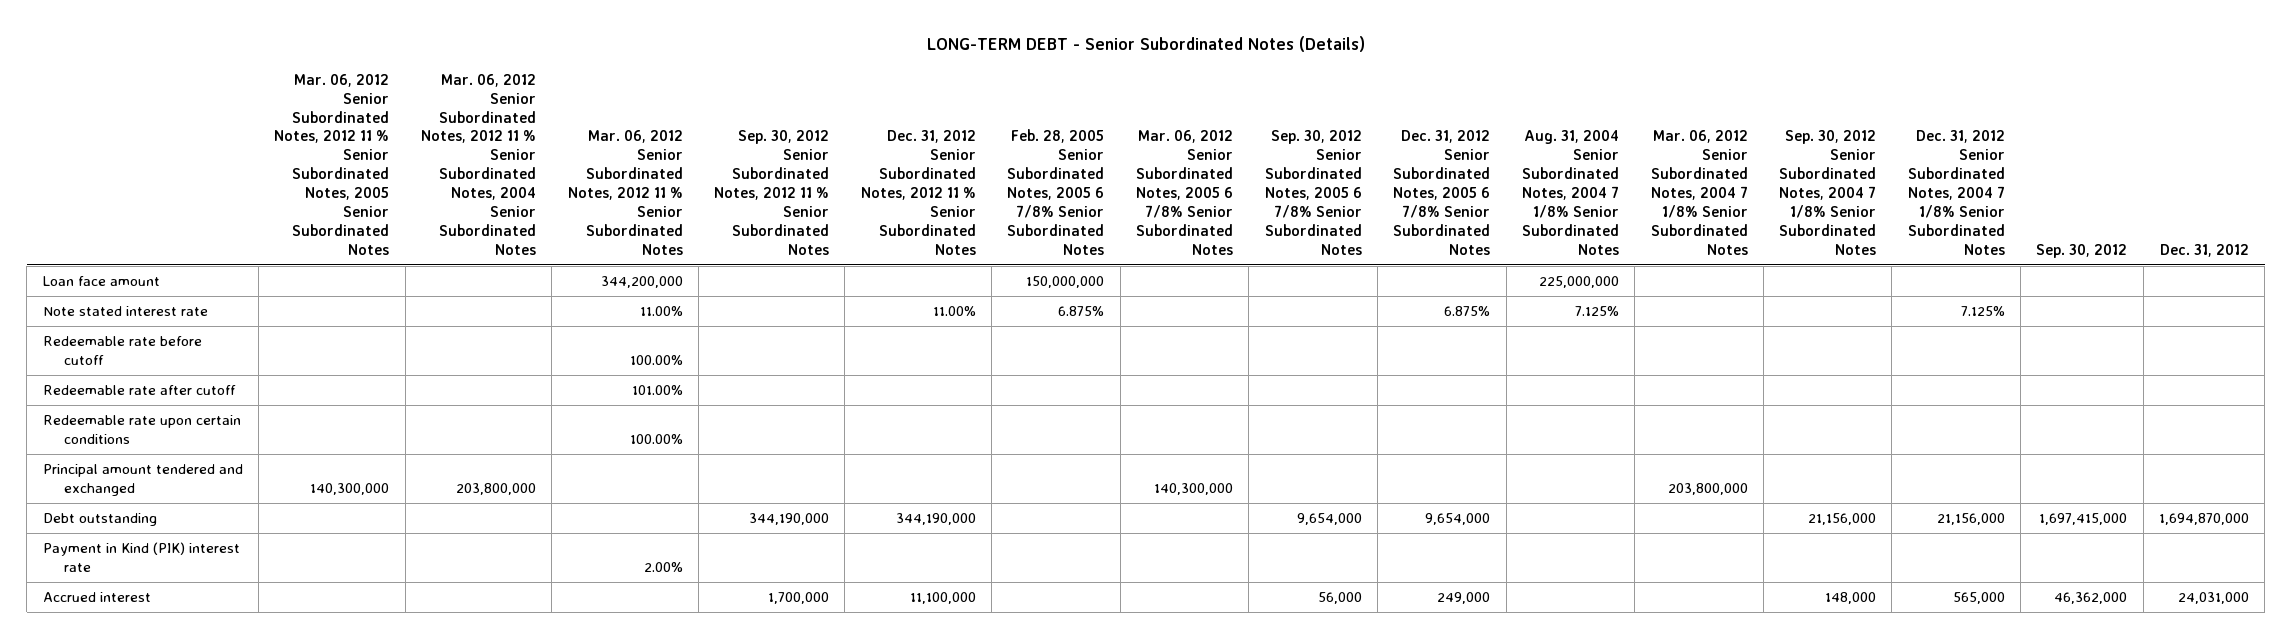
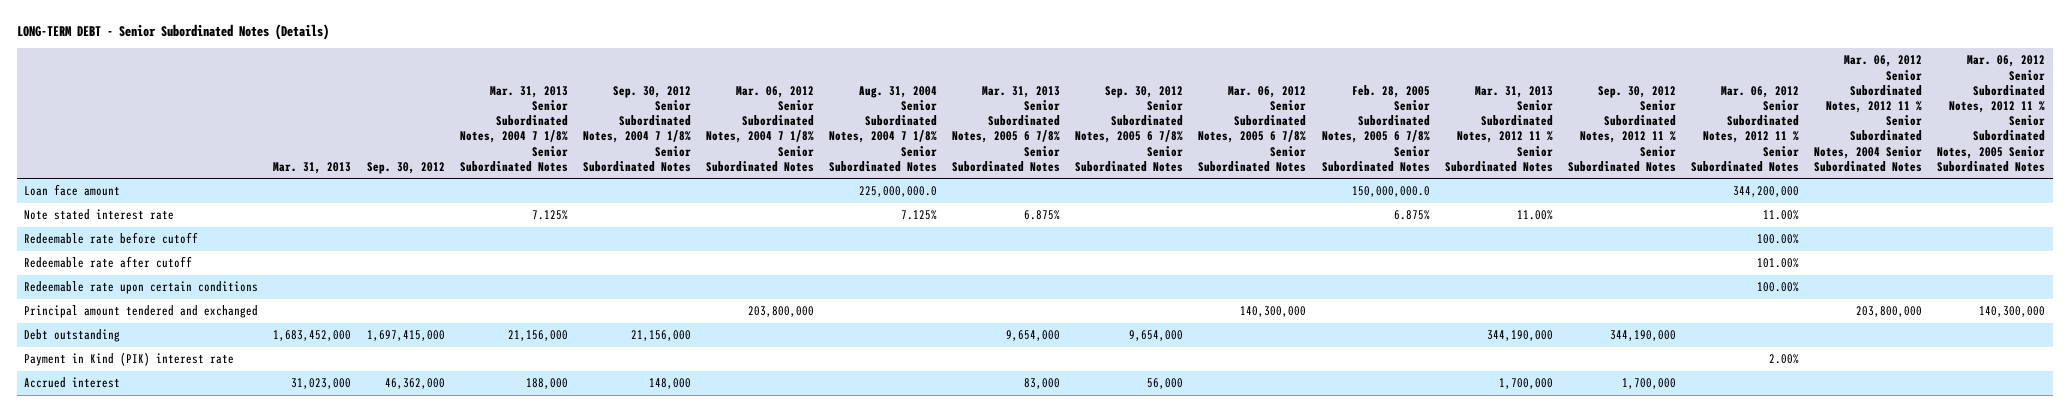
[860,130,976,255] Dec. 31, 2012 Senior Subordinated Notes, 2012 11 % Senior Subordinated Notes -> none
[1393,130,1491,255] Dec. 31, 2012 Senior Subordinated Notes, 2005 6 7/8% Senior Subordinated Notes -> none
[1907,130,2005,255] Dec. 31, 2012 Senior Subordinated Notes, 2004 7 1/8% Senior Subordinated Notes -> none
[2160,243,2250,257] Dec. 31, 2012 -> none
none -> [273,161,352,174] Mar. 31, 2013
none -> [459,85,568,172] Mar. 31, 2013 Senior Subordinated Notes, 2004 7 1/8% Senior Subordinated Notes
none -> [952,85,1061,172] Mar. 31, 2013 Senior Subordinated Notes, 2005 6 7/8% Senior Subordinated Notes
none -> [1444,85,1553,172] Mar. 31, 2013 Senior Subordinated Notes, 2012 11 % Senior Subordinated Notes
[1026,276,1105,289] 150,000,000 -> [1351,186,1430,198] 150,000,000.0
[1538,276,1619,289] 225,000,000 -> [859,186,938,198] 225,000,000.0

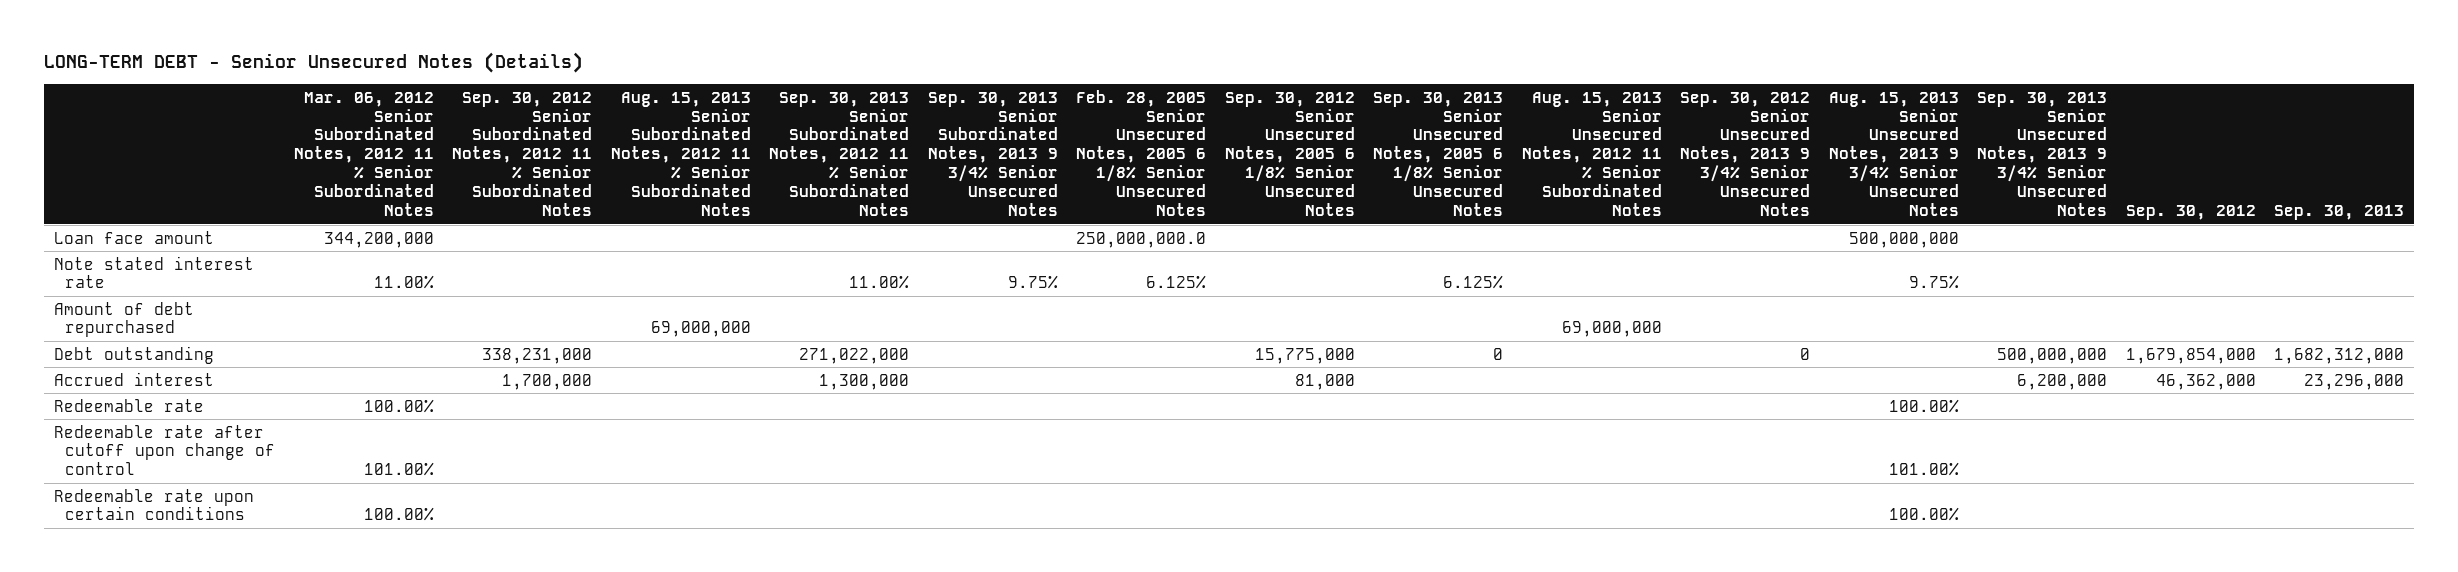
[16,23,329,40] LONG-TERM DEBT - Senior Subordinated Notes (Details) -> [44,52,584,74] LONG-TERM DEBT - Senior Unsecured Notes (Details)
[273,161,352,174] Mar. 31, 2013 -> none
[459,85,568,172] Mar. 31, 2013 Senior Subordinated Notes, 2004 7 1/8% Senior Subordinated Notes -> none
[582,85,691,172] Sep. 30, 2012 Senior Subordinated Notes, 2004 7 1/8% Senior Subordinated Notes -> none
[705,85,814,172] Mar. 06, 2012 Senior Subordinated Notes, 2004 7 1/8% Senior Subordinated Notes -> none
[829,85,938,172] Aug. 31, 2004 Senior Subordinated Notes, 2004 7 1/8% Senior Subordinated Notes -> none
[952,85,1061,172] Mar. 31, 2013 Senior Subordinated Notes, 2005 6 7/8% Senior Subordinated Notes -> none
[1075,85,1184,172] Sep. 30, 2012 Senior Subordinated Notes, 2005 6 7/8% Senior Subordinated Notes -> none
[1198,85,1307,172] Mar. 06, 2012 Senior Subordinated Notes, 2005 6 7/8% Senior Subordinated Notes -> none
[1321,84,1430,172] Feb. 28, 2005 Senior Subordinated Notes, 2005 6 7/8% Senior Subordinated Notes -> none
[1444,85,1553,172] Mar. 31, 2013 Senior Subordinated Notes, 2012 11 % Senior Subordinated Notes -> none
[1814,55,1923,172] Mar. 06, 2012 Senior Subordinated Notes, 2012 11 % Senior Subordinated Notes, 2004 Senior Subordinated Notes -> none
[1937,55,2046,172] Mar. 06, 2012 Senior Subordinated Notes, 2012 11 % Senior Subordinated Notes, 2005 Senior Subordinated Notes -> none
none -> [610,91,751,217] Aug. 15, 2013 Senior Subordinated Notes, 2012 11 % Senior Subordinated Notes
none -> [769,91,910,217] Sep. 30, 2013 Senior Subordinated Notes, 2012 11 % Senior Subordinated Notes
none -> [927,91,1058,217] Sep. 30, 2013 Senior Subordinated Notes, 2013 9 3/4% Senior Unsecured Notes
none -> [1076,89,1207,217] Feb. 28, 2005 Senior Unsecured Notes, 2005 6 1/8% Senior Unsecured Notes
none -> [1224,91,1355,217] Sep. 30, 2012 Senior Unsecured Notes, 2005 6 1/8% Senior Unsecured Notes
none -> [1373,91,1504,217] Sep. 30, 2013 Senior Unsecured Notes, 2005 6 1/8% Senior Unsecured Notes
none -> [1521,91,1662,217] Aug. 15, 2013 Senior Unsecured Notes, 2012 11 % Senior Subordinated Notes
none -> [1680,91,1811,217] Sep. 30, 2012 Senior Unsecured Notes, 2013 9 3/4% Senior Unsecured Notes
none -> [1828,91,1959,217] Aug. 15, 2013 Senior Unsecured Notes, 2013 9 3/4% Senior Unsecured Notes
none -> [1977,91,2108,217] Sep. 30, 2013 Senior Unsecured Notes, 2013 9 3/4% Senior Unsecured Notes
none -> [2274,205,2405,221] Sep. 30, 2013
[24,232,199,245] Redeemable rate before cutoff -> none
[24,256,193,269] Redeemable rate after cutoff -> none
[24,305,259,319] Principal amount tendered and exchanged -> none
[24,352,235,367] Payment in Kind (PIK) interest rate -> none
none -> [53,301,194,338] Amount of debt repurchased
[366,330,445,342] 1,697,415,000 -> [2125,347,2256,364] 1,679,854,000
[1609,330,1676,342] 344,190,000 -> [482,347,593,364] 338,231,000
none -> [53,398,204,412] Redeemable rate
none -> [53,424,276,476] Redeemable rate after cutoff upon change of control
[24,281,259,295] Redeemable rate upon certain conditions -> [53,488,254,521] Redeemable rate upon certain conditions

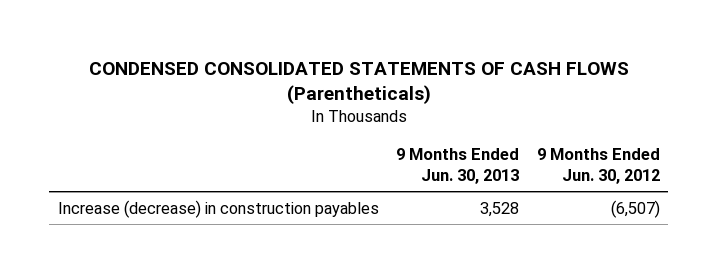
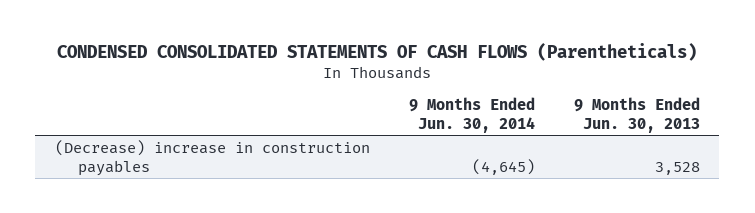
[536,148,660,185] 9 Months Ended Jun. 30, 2012 -> none
none -> [408,97,535,133] 9 Months Ended Jun. 30, 2014
[57,199,379,218] Increase (decrease) in construction payables -> [54,140,370,176] (Decrease) increase in construction payables

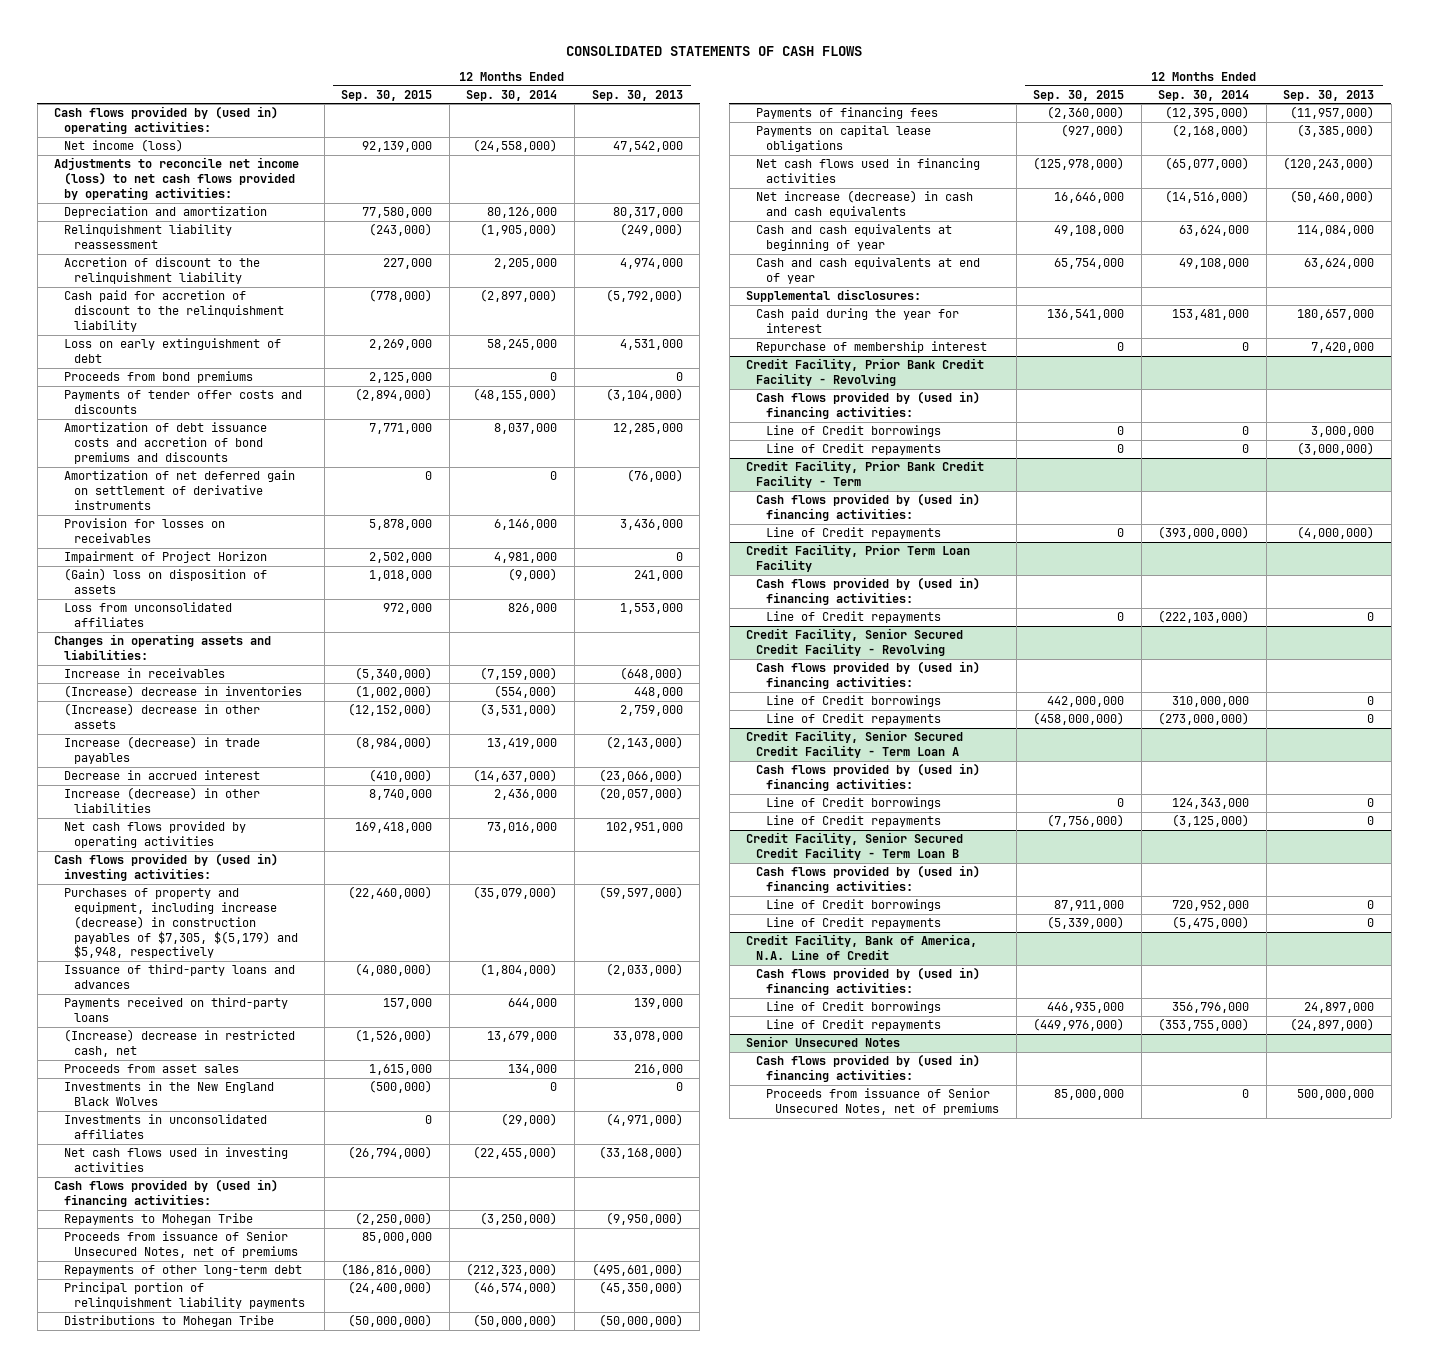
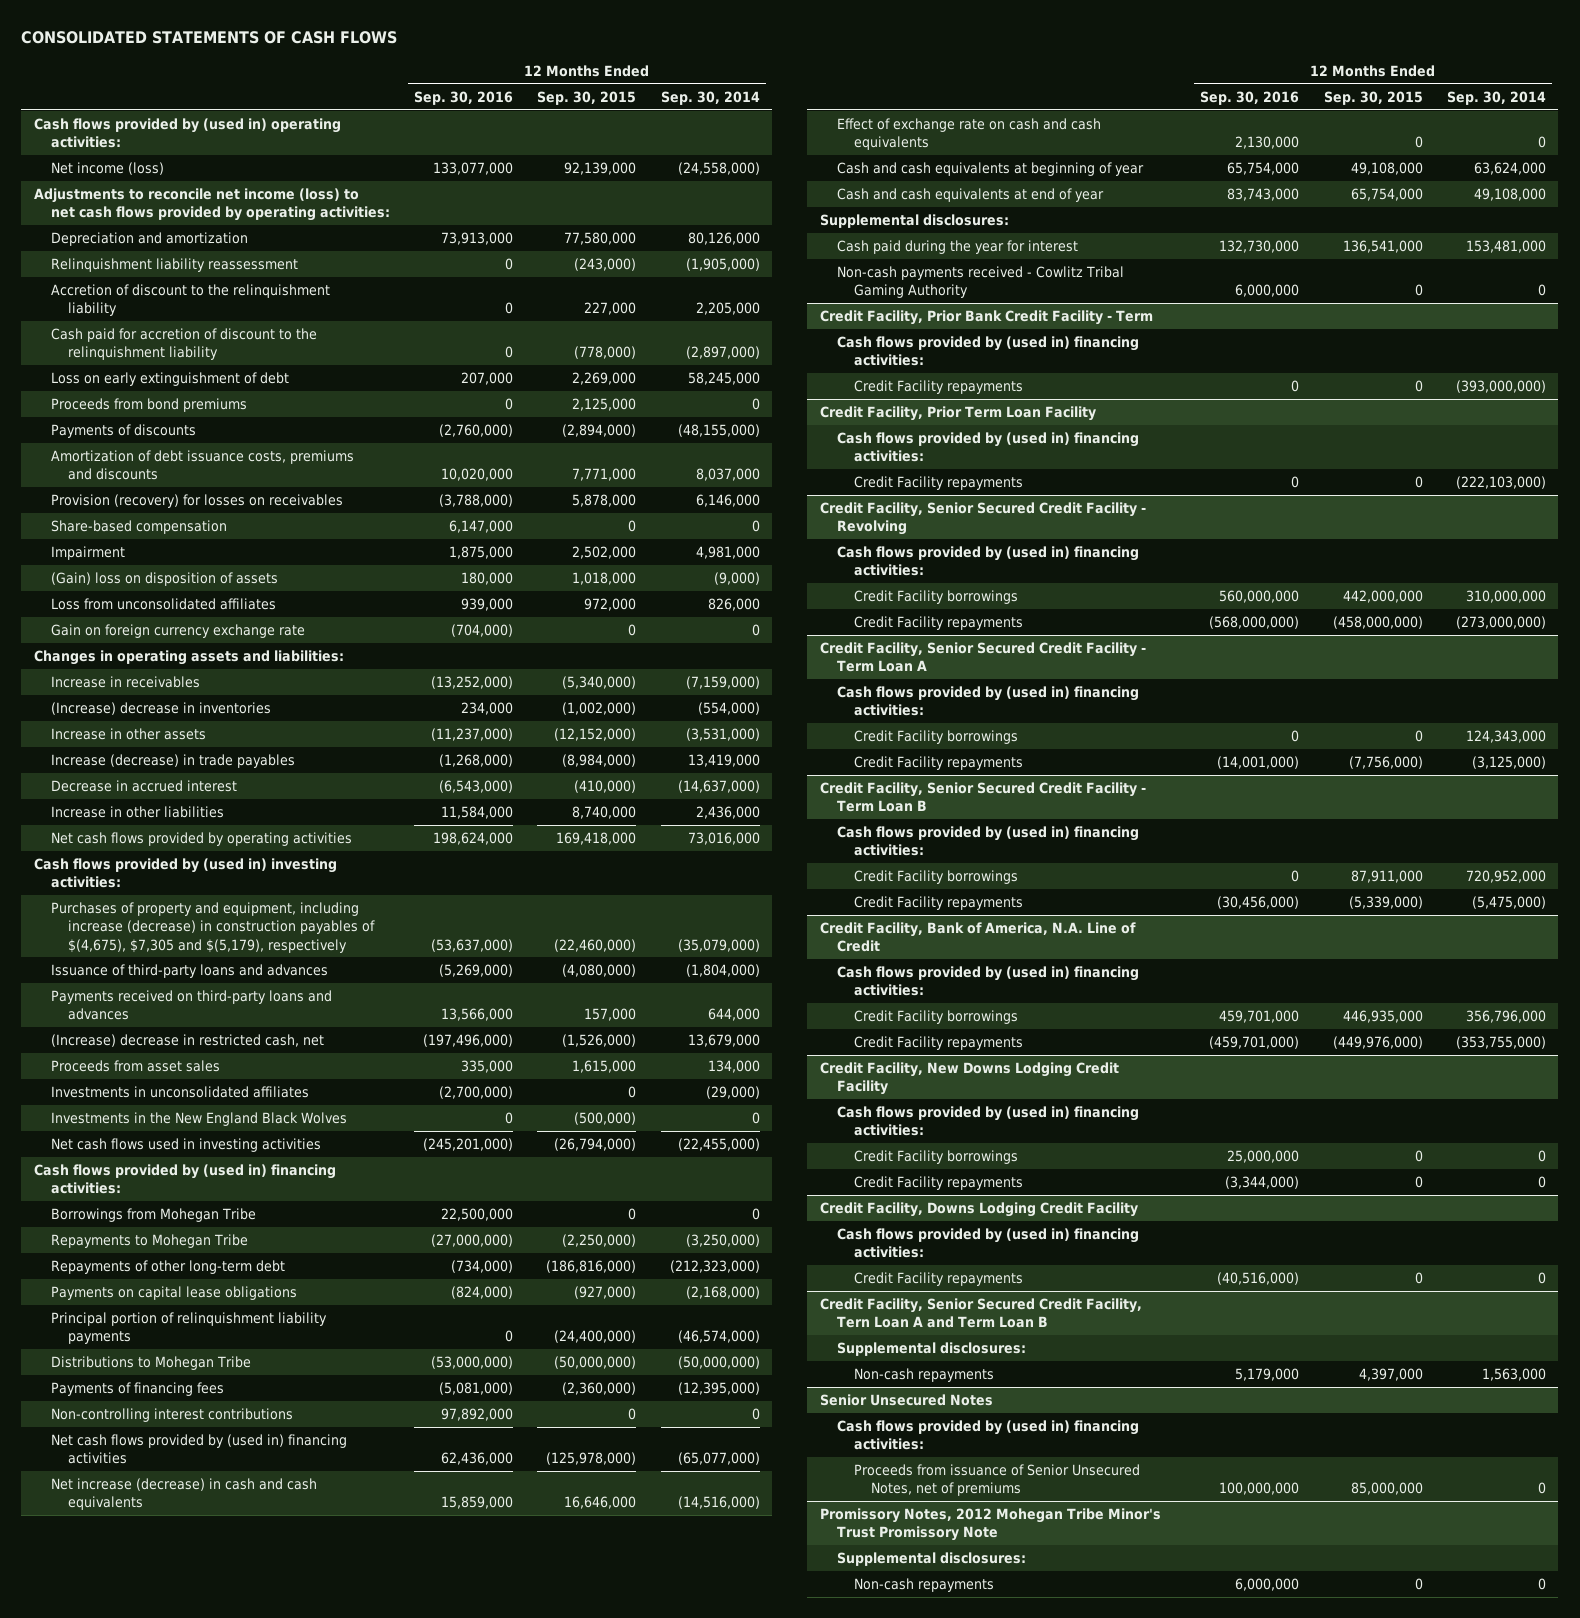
[591,89,683,101] Sep. 30, 2013 -> none
none -> [414,90,514,105] Sep. 30, 2016
[63,470,295,510] Amortization of net deferred gain on settlement of derivative instruments -> none
[63,390,302,415] Payments of tender offer costs and discounts -> [50,424,196,439] Payments of discounts
[63,422,267,464] Amortization of debt issuance costs and accretion of bond premiums and discounts -> [50,450,354,481] Amortization of debt issuance costs, premiums and discounts
[63,518,225,544] Provision for losses on receivables -> [50,494,343,509] Provision (recovery) for losses on receivables
none -> [50,520,227,535] Share-based compensation
[63,551,267,564] Impairment of Project Horizon -> [50,546,125,561] Impairment
none -> [50,624,305,639] Gain on foreign currency exchange rate
[63,703,260,730] (Increase) decrease in other assets -> [50,728,206,741] Increase in other assets
[63,787,260,814] Increase (decrease) in other liabilities -> [50,806,224,819] Increase in other liabilities
[63,888,298,959] Purchases of property and equipment, including increase (decrease) in construction payables of $7,305, $(5,179) and $5,948, respectively -> [50,902,375,953] Purchases of property and equipment, including increase (decrease) in construction payables of $(4,675), $7,305 and $(5,179), respectively
[63,997,288,1023] Payments received on third-party loans -> [50,990,332,1021] Payments received on third-party loans and advances
[63,1081,274,1107] Investments in the New England Black Wolves -> [50,1112,347,1127] Investments in the New England Black Wolves
none -> [50,1208,256,1223] Borrowings from Mohegan Tribe
[63,1231,298,1259] Proceeds from issuance of Senior Unsecured Notes, net of premiums -> none
[755,125,931,153] Payments on capital lease obligations -> [50,1286,297,1301] Payments on capital lease obligations
none -> [50,1408,293,1423] Non-controlling interest contributions
[755,158,980,184] Net cash flows used in financing activities -> [50,1434,347,1465] Net cash flows provided by (used in) financing activities
none -> [836,118,1101,151] Effect of exchange rate on cash and cash equivalents
[755,341,987,354] Repurchase of membership interest -> none
[746,358,985,387] Credit Facility, Prior Bank Credit Facility - Revolving -> none
[755,391,980,420] Cash flows provided by (used in) financing activities: -> none
[765,425,941,438] Line of Credit borrowings -> none
[765,443,941,456] Line of Credit repayments -> none
none -> [836,266,1124,299] Non-cash payments received - Cowlitz Tribal Gaming Authority
[765,527,941,540] Line of Credit repayments -> [853,380,1023,395] Credit Facility repayments
[765,611,941,624] Line of Credit repayments -> [853,476,1023,491] Credit Facility repayments
[765,695,941,708] Line of Credit borrowings -> [853,590,1018,605] Credit Facility borrowings
[765,713,941,726] Line of Credit repayments -> [853,616,1023,631] Credit Facility repayments
[765,797,941,810] Line of Credit borrowings -> [853,730,1018,745] Credit Facility borrowings
[765,815,941,828] Line of Credit repayments -> [853,756,1023,771] Credit Facility repayments
[765,899,941,912] Line of Credit borrowings -> [853,870,1018,885] Credit Facility borrowings
[765,917,941,930] Line of Credit repayments -> [853,896,1023,911] Credit Facility repayments
[765,1001,941,1014] Line of Credit borrowings -> [853,1010,1018,1025] Credit Facility borrowings
[765,1019,941,1032] Line of Credit repayments -> [853,1036,1023,1051] Credit Facility repayments
none -> [819,1062,1119,1096] Credit Facility, New Downs Lodging Credit Facility
none -> [836,1106,1139,1137] Cash flows provided by (used in) financing activities:
none -> [853,1150,1018,1165] Credit Facility borrowings
none -> [853,1176,1023,1191] Credit Facility repayments
none -> [819,1202,1138,1218] Credit Facility, Downs Lodging Credit Facility
none -> [836,1228,1139,1259] Cash flows provided by (used in) financing activities:
none -> [853,1272,1023,1287] Credit Facility repayments
none -> [819,1298,1142,1329] Credit Facility, Senior Secured Credit Facility, Tern Loan A and Term Loan B
none -> [836,1342,1026,1357] Supplemental disclosures:
none -> [853,1368,994,1383] Non-cash repayments
none -> [819,1508,1161,1542] Promissory Notes, 2012 Mohegan Tribe Minor's Trust Promissory Note
none -> [836,1552,1026,1567] Supplemental disclosures:
none -> [853,1578,994,1593] Non-cash repayments

